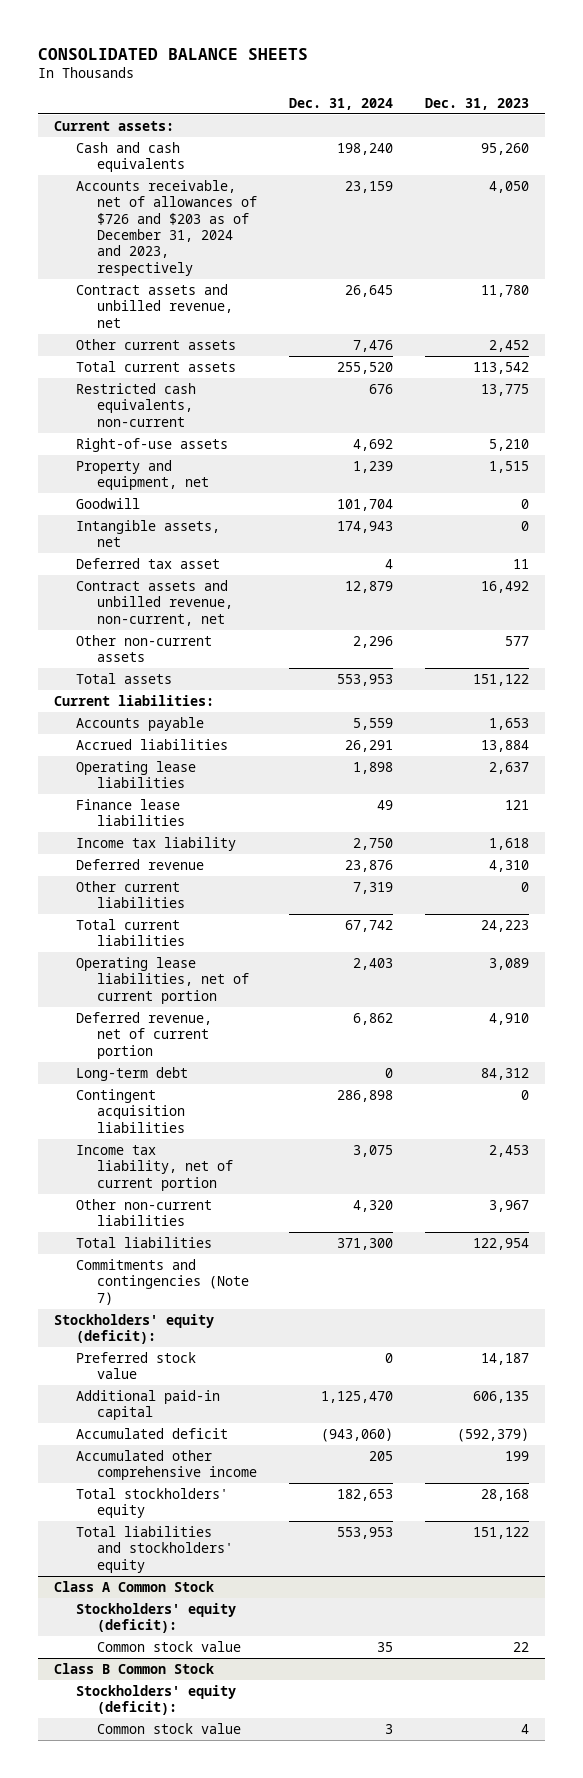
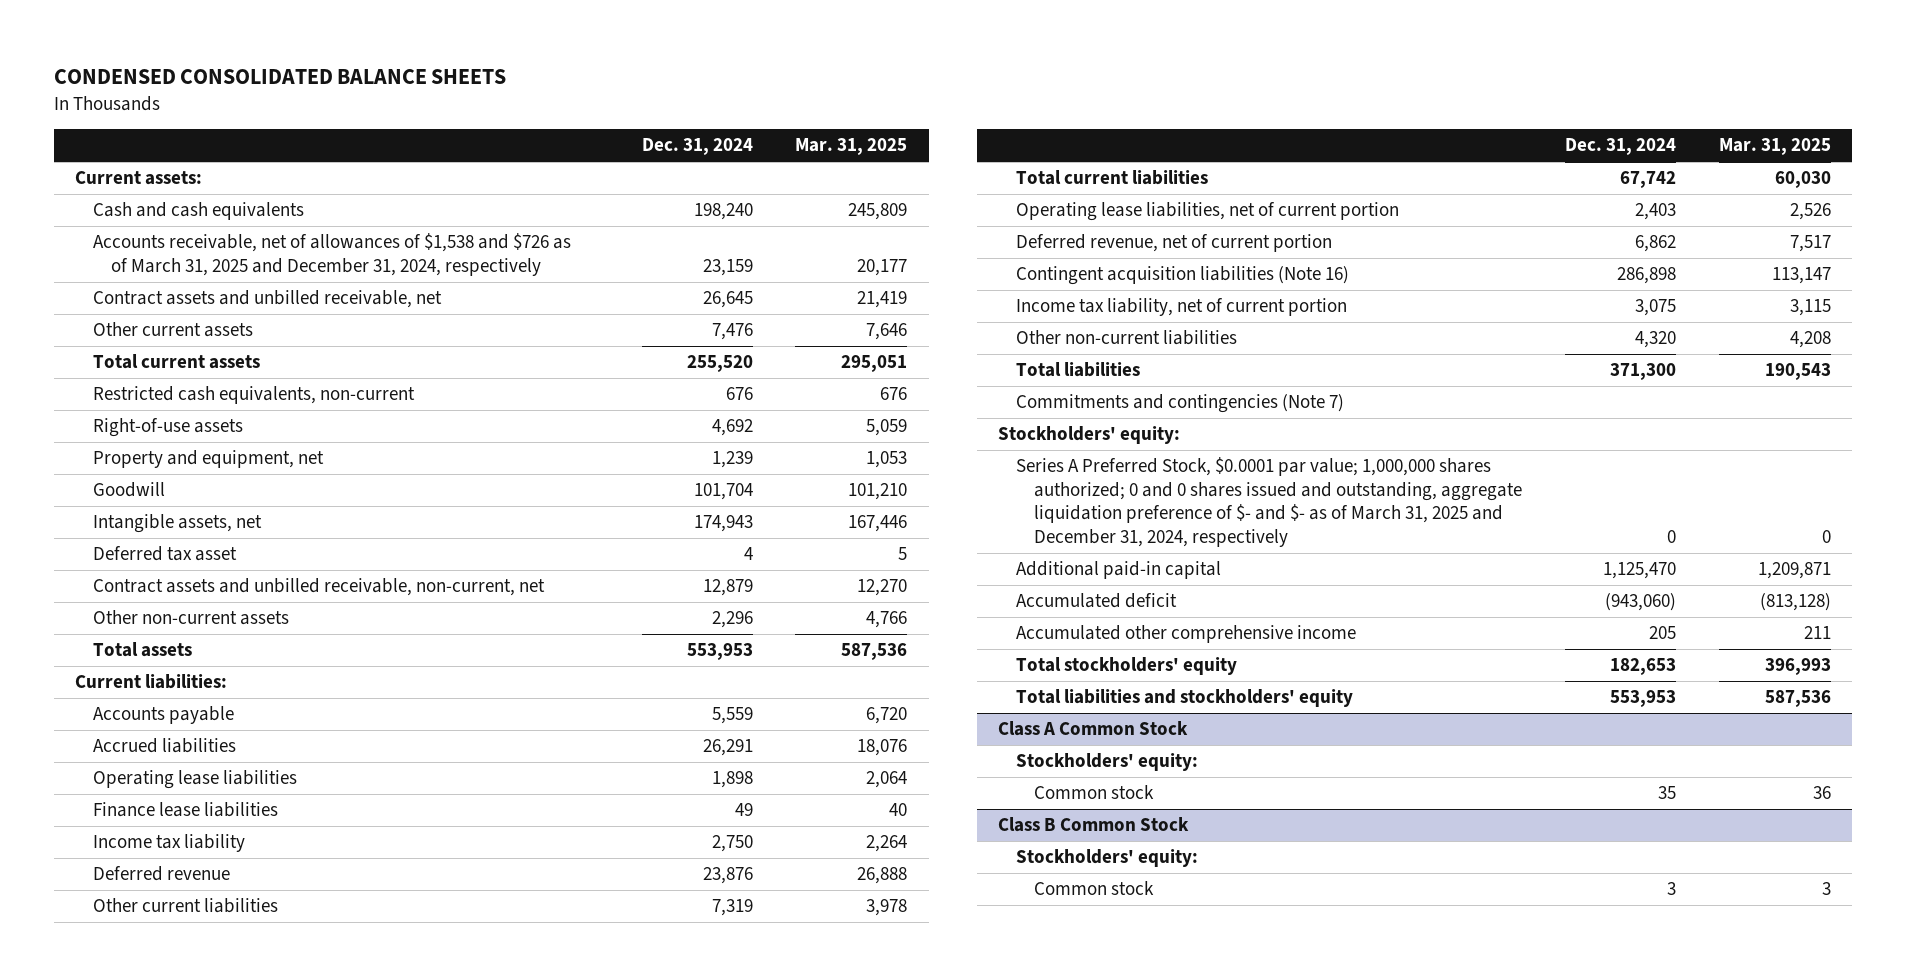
[38,47,309,60] CONSOLIDATED BALANCE SHEETS -> [53,68,506,84] CONDENSED CONSOLIDATED BALANCE SHEETS
[425,97,530,110] Dec. 31, 2023 -> none
none -> [795,138,908,156] Mar. 31, 2025
[75,179,258,276] Accounts receivable, net of allowances of $726 and $203 as of December 31, 2024 and 2023, respectively -> [93,233,572,276] Accounts receivable, net of allowances of $1,538 and $726 as of March 31, 2025 and December 31, 2024, respectively
[75,283,234,328] Contract assets and unbilled revenue, net -> [93,290,443,309] Contract assets and unbilled receivable, net
[75,579,234,626] Contract assets and unbilled revenue, non-current, net -> [93,578,546,597] Contract assets and unbilled receivable, non-current, net
[75,1066,188,1081] Long-term debt -> none
[75,1088,186,1133] Contingent acquisition liabilities -> [1016,266,1350,286] Contingent acquisition liabilities (Note 16)
[54,1313,215,1345] Stockholders' equity (deficit): -> [998,426,1181,445] Stockholders' equity:
[75,1351,196,1380] Preferred stock value -> [1016,457,1522,547] Series A Preferred Stock, $0.0001 par value; 1,000,000 shares authorized; 0 and 0 shares issued and outstanding, aggregate liquidation preference of $- and $- as of March 31, 2025 and December 31, 2024, respectively
[75,1602,236,1634] Stockholders' equity (deficit): -> [1016,753,1199,772] Stockholders' equity:
[97,1640,242,1652] Common stock value -> [1033,785,1154,800] Common stock
[75,1684,236,1716] Stockholders' equity (deficit): -> [1016,849,1199,868] Stockholders' equity:
[97,1722,242,1734] Common stock value -> [1033,881,1154,896] Common stock

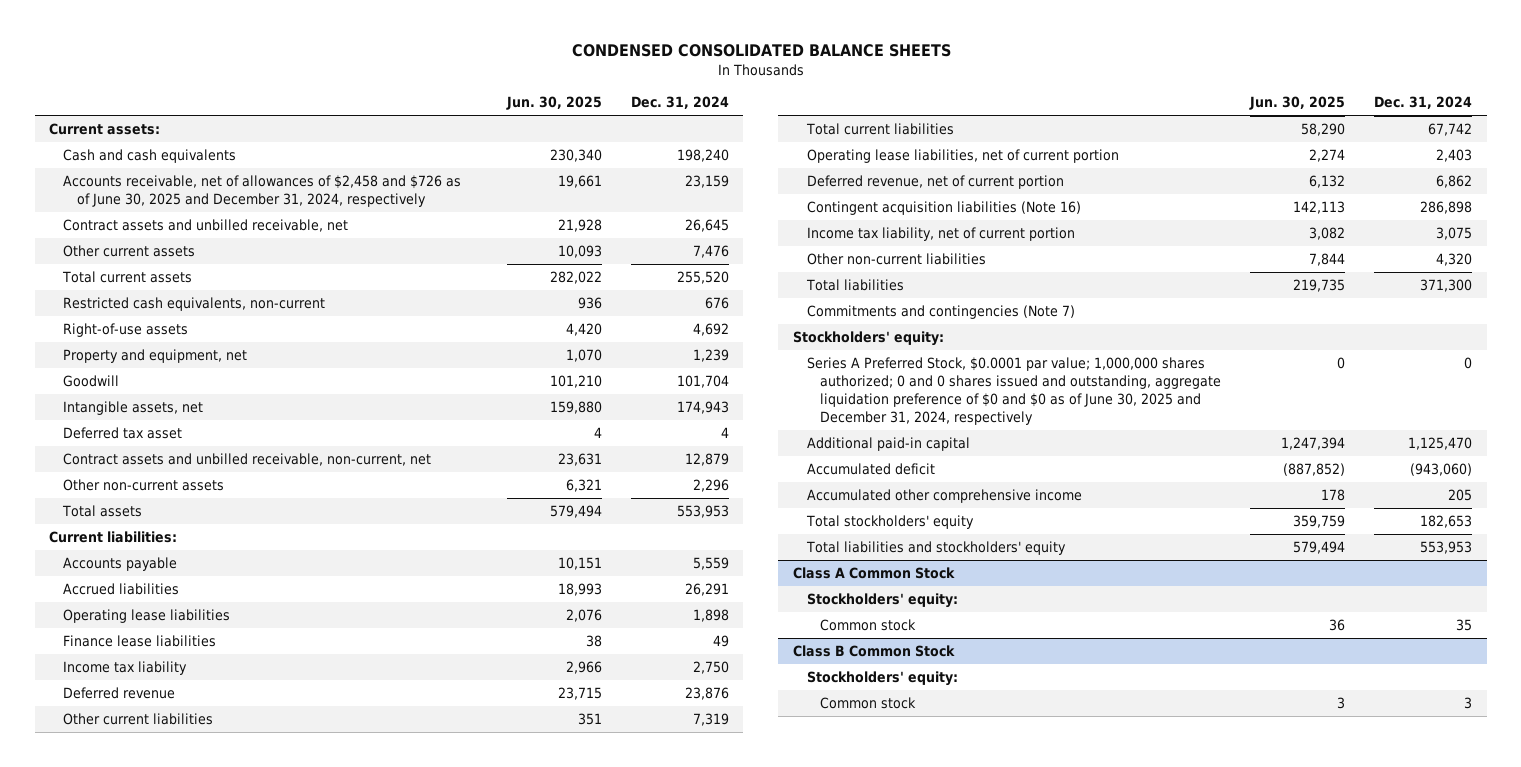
[795,138,908,156] Mar. 31, 2025 -> none
none -> [505,96,602,111] Jun. 30, 2025
[93,233,572,276] Accounts receivable, net of allowances of $1,538 and $726 as of March 31, 2025 and December 31, 2024, respectively -> [62,175,461,208] Accounts receivable, net of allowances of $2,458 and $726 as of June 30, 2025 and December 31, 2024, respectively
[1016,457,1522,547] Series A Preferred Stock, $0.0001 par value; 1,000,000 shares authorized; 0 and 0 shares issued and outstanding, aggregate liquidation preference of $- and $- as of March 31, 2025 and December 31, 2024, respectively -> [806,357,1222,425] Series A Preferred Stock, $0.0001 par value; 1,000,000 shares authorized; 0 and 0 shares issued and outstanding, aggregate liquidation preference of $0 and $0 as of June 30, 2025 and December 31, 2024, respectively

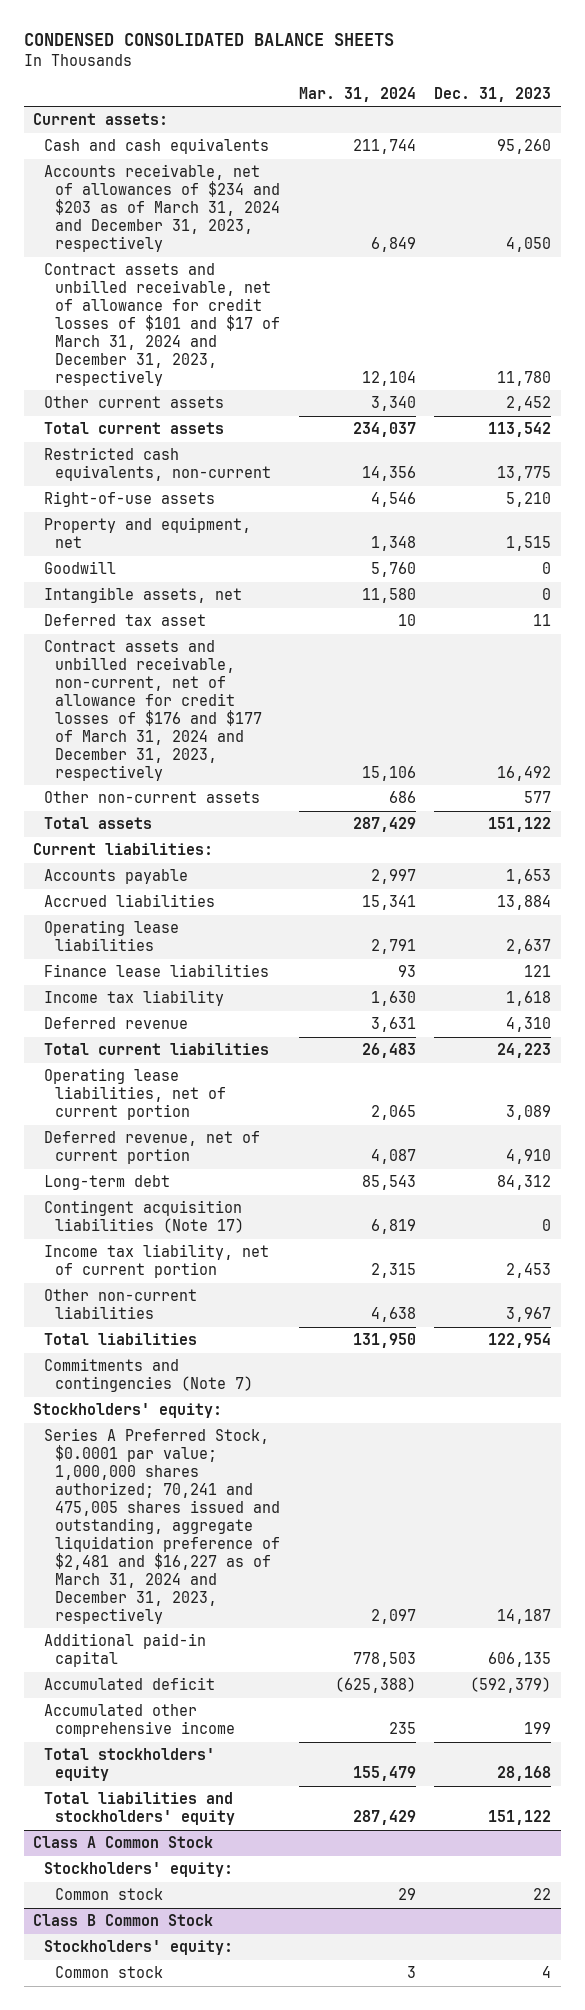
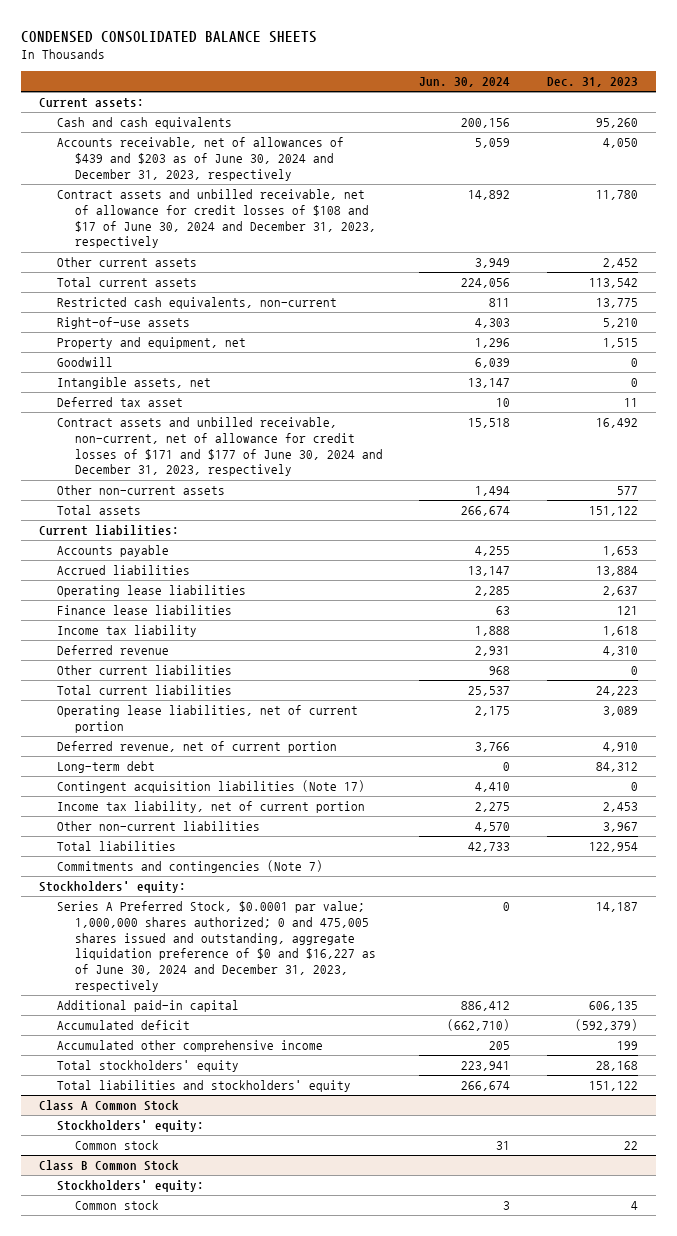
[298,86,416,102] Mar. 31, 2024 -> none
none -> [419,77,511,88] Jun. 30, 2024
[44,164,280,252] Accounts receivable, net of allowances of $234 and $203 as of March 31, 2024 and December 31, 2023, respectively -> [57,137,345,181] Accounts receivable, net of allowances of $439 and $203 as of June 30, 2024 and December 31, 2023, respectively
[44,263,280,386] Contract assets and unbilled receivable, net of allowance for credit losses of $101 and $17 of March 31, 2024 and December 31, 2023, respectively -> [57,189,376,249] Contract assets and unbilled receivable, net of allowance for credit losses of $108 and $17 of June 30, 2024 and December 31, 2023, respectively
[44,640,262,781] Contract assets and unbilled receivable, non-current, net of allowance for credit losses of $176 and $177 of March 31, 2024 and December 31, 2023, respectively -> [57,417,383,477] Contract assets and unbilled receivable, non-current, net of allowance for credit losses of $171 and $177 of June 30, 2024 and December 31, 2023, respectively
none -> [57,665,233,676] Other current liabilities
[44,1428,280,1624] Series A Preferred Stock, $0.0001 par value; 1,000,000 shares authorized; 70,241 and 475,005 shares issued and outstanding, aggregate liquidation preference of $2,481 and $16,227 as of March 31, 2024 and December 31, 2023, respectively -> [57,901,376,992] Series A Preferred Stock, $0.0001 par value; 1,000,000 shares authorized; 0 and 475,005 shares issued and outstanding, aggregate liquidation preference of $0 and $16,227 as of June 30, 2024 and December 31, 2023, respectively

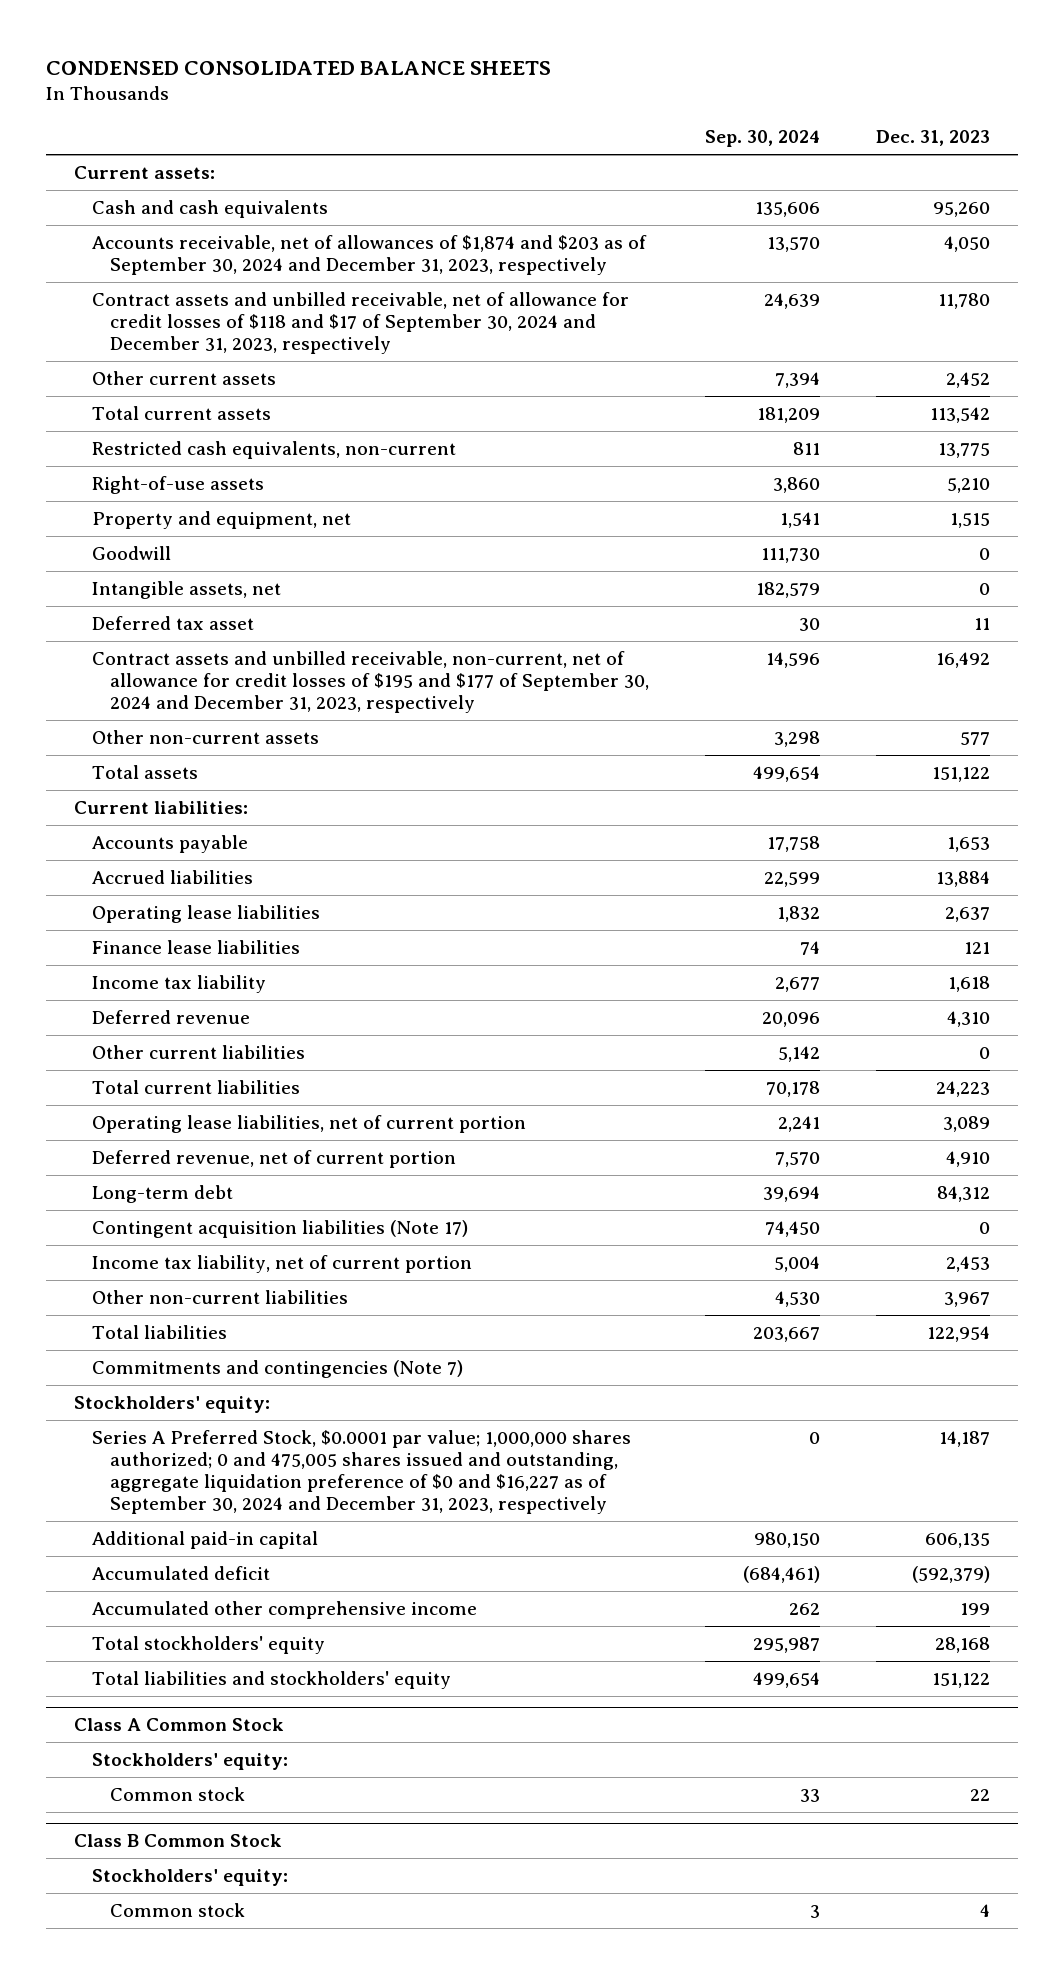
[419,77,511,88] Jun. 30, 2024 -> none
none -> [705,130,821,148] Sep. 30, 2024
[57,137,345,181] Accounts receivable, net of allowances of $439 and $203 as of June 30, 2024 and December 31, 2023, respectively -> [92,235,648,276] Accounts receivable, net of allowances of $1,874 and $203 as of September 30, 2024 and December 31, 2023, respectively
[57,189,376,249] Contract assets and unbilled receivable, net of allowance for credit losses of $108 and $17 of June 30, 2024 and December 31, 2023, respectively -> [92,292,630,355] Contract assets and unbilled receivable, net of allowance for credit losses of $118 and $17 of September 30, 2024 and December 31, 2023, respectively
[57,417,383,477] Contract assets and unbilled receivable, non-current, net of allowance for credit losses of $171 and $177 of June 30, 2024 and December 31, 2023, respectively -> [92,651,650,714] Contract assets and unbilled receivable, non-current, net of allowance for credit losses of $195 and $177 of September 30, 2024 and December 31, 2023, respectively
[57,901,376,992] Series A Preferred Stock, $0.0001 par value; 1,000,000 shares authorized; 0 and 475,005 shares issued and outstanding, aggregate liquidation preference of $0 and $16,227 as of June 30, 2024 and December 31, 2023, respectively -> [92,1430,632,1515] Series A Preferred Stock, $0.0001 par value; 1,000,000 shares authorized; 0 and 475,005 shares issued and outstanding, aggregate liquidation preference of $0 and $16,227 as of September 30, 2024 and December 31, 2023, respectively

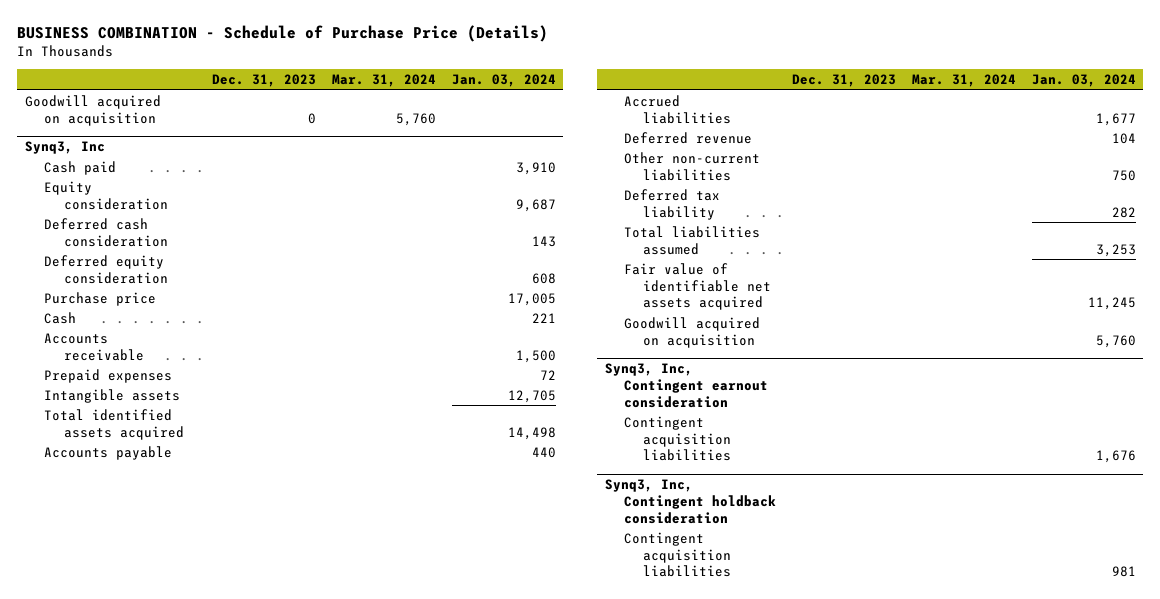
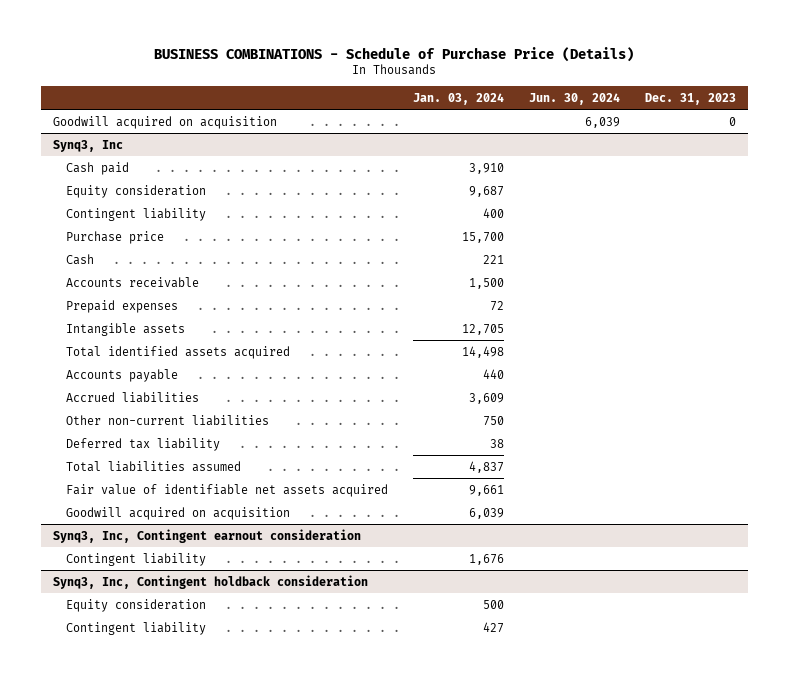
[17,24,549,42] BUSINESS COMBINATION - Schedule of Purchase Price (Details) -> [154,46,635,62] BUSINESS COMBINATIONS - Schedule of Purchase Price (Details)
[331,74,436,88] Mar. 31, 2024 -> none
none -> [528,92,620,105] Jun. 30, 2024
[44,217,168,247] Deferred cash consideration -> none
[44,254,168,284] Deferred equity consideration -> none
none -> [65,207,206,221] Contingent liability
[507,292,556,306] 17,005 -> [461,231,504,243] 15,700
[624,131,753,144] Deferred revenue -> none
[1095,112,1136,126] 1,677 -> [468,392,504,404] 3,609
[1111,206,1136,218] 282 -> [489,438,504,448] 38
[1095,243,1136,257] 3,253 -> [468,460,504,473] 4,837
[1087,297,1136,311] 11,245 -> [468,484,504,496] 9,661
[1095,334,1136,348] 5,760 -> [468,507,504,519] 6,039
[624,415,732,462] Contingent acquisition liabilities -> [65,552,206,566] Contingent liability
none -> [65,598,206,612] Equity consideration
[624,531,732,578] Contingent acquisition liabilities -> [65,621,206,635] Contingent liability
[1111,566,1136,578] 981 -> [482,621,504,633] 427

